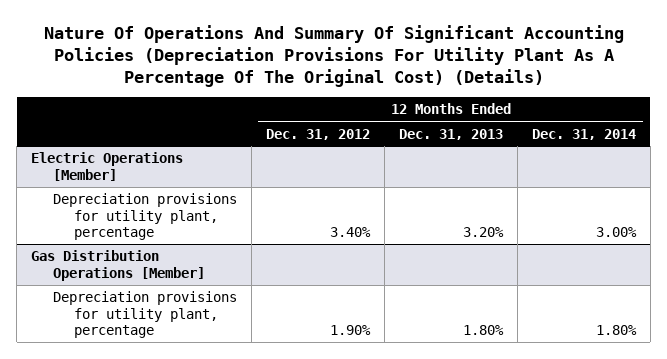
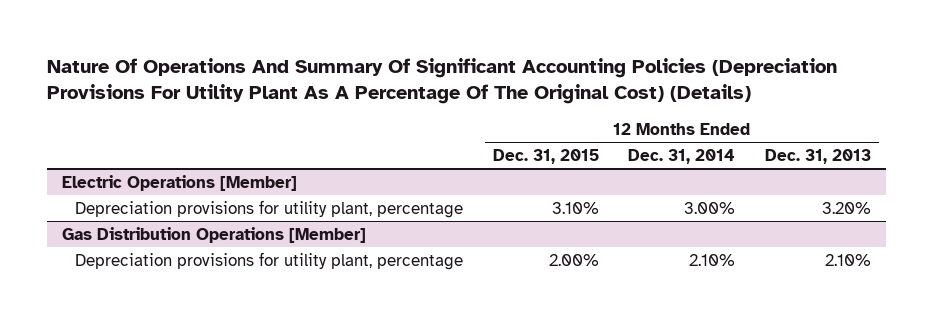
[265,128,370,140] Dec. 31, 2012 -> none
none -> [492,149,599,165] Dec. 31, 2015
[462,325,504,336] 1.80% -> [825,253,872,266] 2.10%
[595,325,637,336] 1.80% -> [689,253,736,266] 2.10%

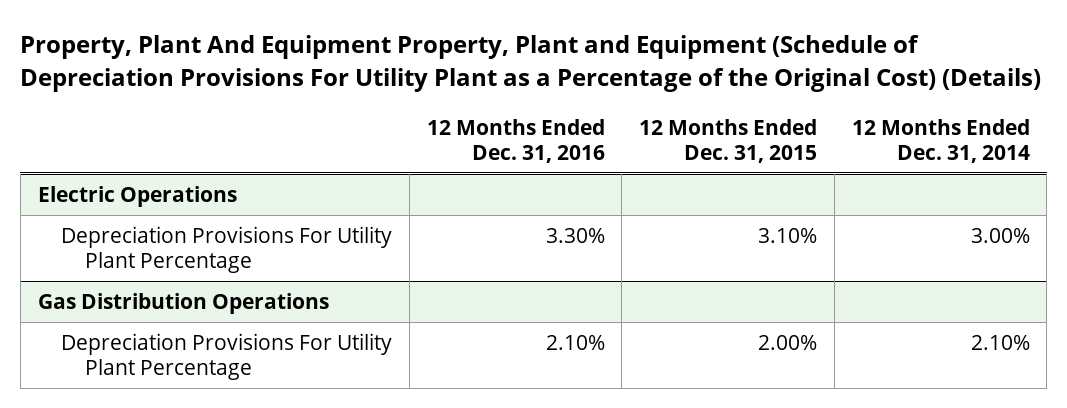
[46,57,837,105] Nature Of Operations And Summary Of Significant Accounting Policies (Depreciation Provisions For Utility Plant As A Percentage Of The Original Cost) (Details) -> [20,35,1042,92] Property, Plant And Equipment Property, Plant and Equipment (Schedule of Depreciation Provisions For Utility Plant as a Percentage of the Original Cost) (Details)
[765,149,872,165] Dec. 31, 2013 -> none
none -> [426,118,605,163] 12 Months Ended Dec. 31, 2016
[61,174,297,191] Electric Operations [Member] -> [37,186,237,208] Electric Operations
[74,199,463,218] Depreciation provisions for utility plant, percentage -> [61,226,393,274] Depreciation Provisions For Utility Plant Percentage
[61,226,366,243] Gas Distribution Operations [Member] -> [37,293,329,315] Gas Distribution Operations
[74,251,463,270] Depreciation provisions for utility plant, percentage -> [61,333,393,381] Depreciation Provisions For Utility Plant Percentage

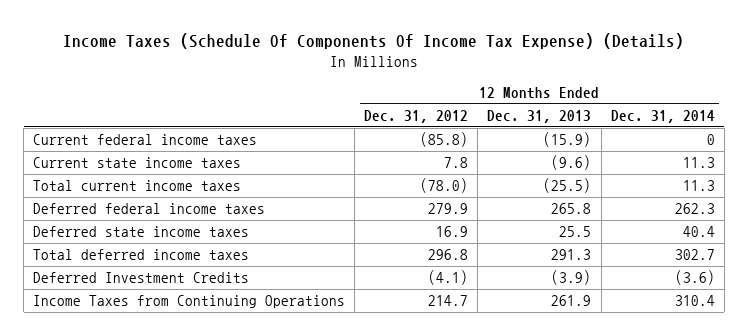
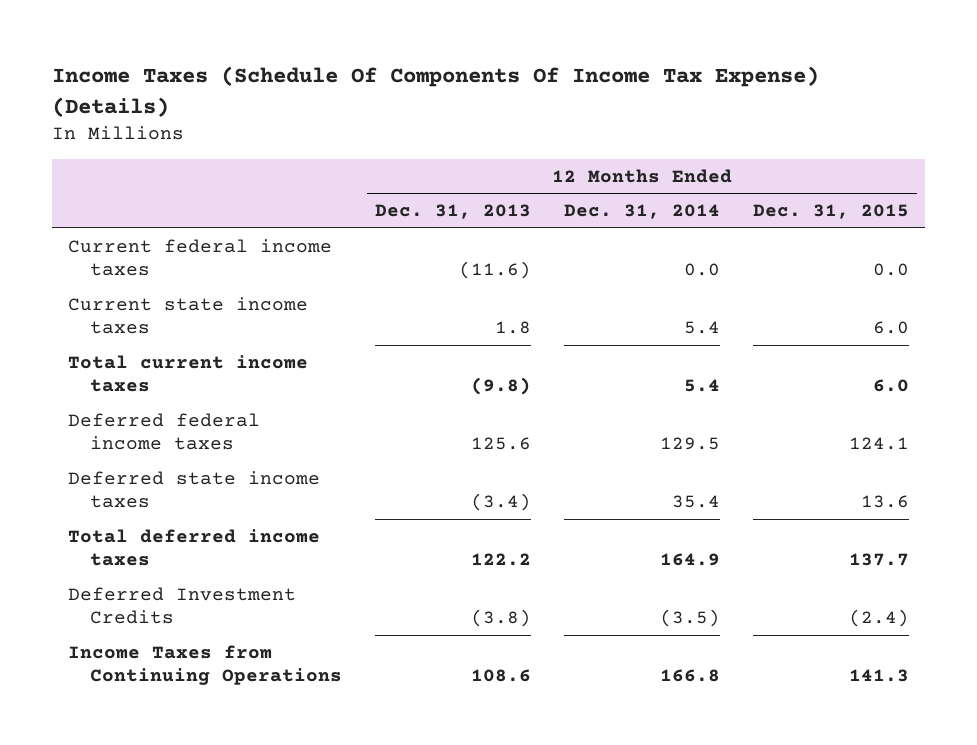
[364,109,469,123] Dec. 31, 2012 -> none
none -> [752,204,909,220] Dec. 31, 2015
[543,132,592,148] (15.9) -> [459,261,532,280] (11.6)
[706,134,715,146] 0 -> [684,263,721,277] 0.0
[551,155,592,171] (9.6) -> [495,321,532,335] 1.8
[682,157,715,169] 11.3 -> [684,321,721,335] 5.4
[543,178,592,194] (25.5) -> [471,377,532,396] (9.8)
[682,180,715,192] 11.3 -> [684,379,721,393] 5.4
[551,203,592,215] 265.8 -> [471,437,532,451] 125.6
[674,203,715,215] 262.3 -> [660,437,721,451] 129.5
[559,226,592,238] 25.5 -> [471,493,532,512] (3.4)
[682,226,715,238] 40.4 -> [672,495,721,509] 35.4
[551,249,592,261] 291.3 -> [471,553,532,567] 122.2
[674,249,715,261] 302.7 -> [660,553,721,567] 164.9
[551,270,592,286] (3.9) -> [471,609,532,628] (3.8)
[674,270,715,286] (3.6) -> [660,609,721,628] (3.5)
[551,295,592,307] 261.9 -> [471,669,532,683] 108.6
[674,295,715,307] 310.4 -> [660,669,721,683] 166.8

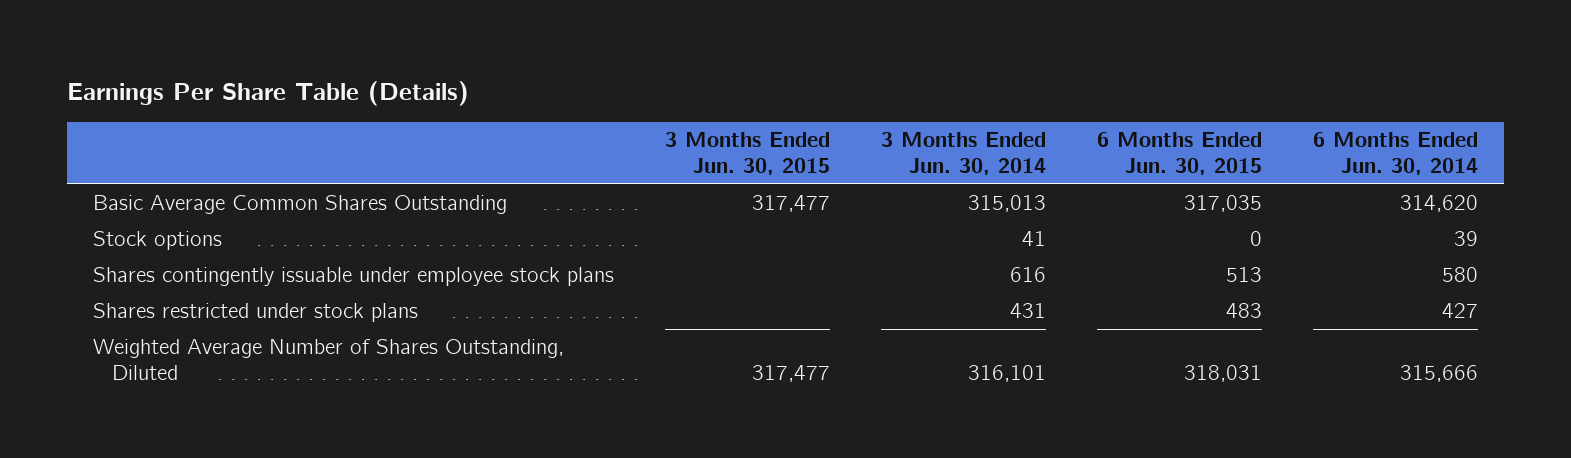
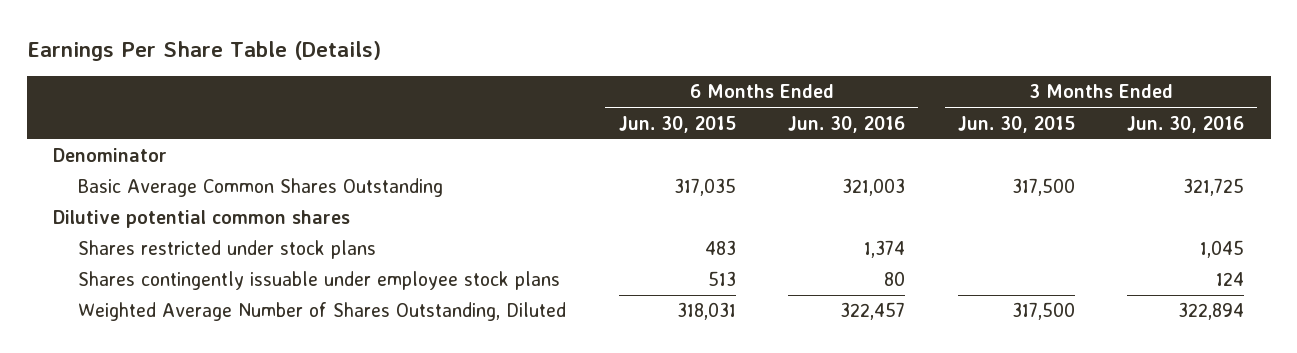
[880,132,1046,176] 3 Months Ended Jun. 30, 2014 -> none
[1313,132,1479,176] 6 Months Ended Jun. 30, 2014 -> none
none -> [788,115,906,133] Jun. 30, 2016
none -> [1127,115,1245,133] Jun. 30, 2016
[92,231,222,251] Stock options -> none
none -> [53,148,168,163] Denominator
[751,195,830,213] 317,477 -> [1011,178,1075,197] 317,500
none -> [53,210,351,229] Dilutive potential common shares
[92,267,614,287] Shares contingently issuable under employee stock plans -> [78,271,561,291] Shares contingently issuable under employee stock plans
[751,365,830,383] 317,477 -> [1011,302,1075,321] 317,500

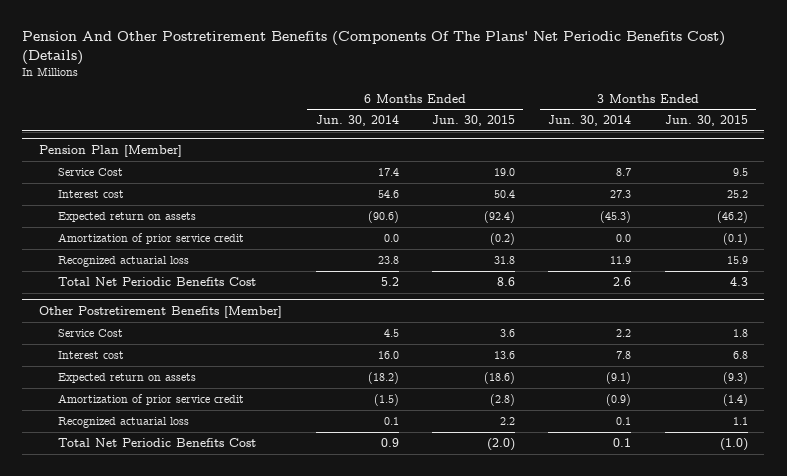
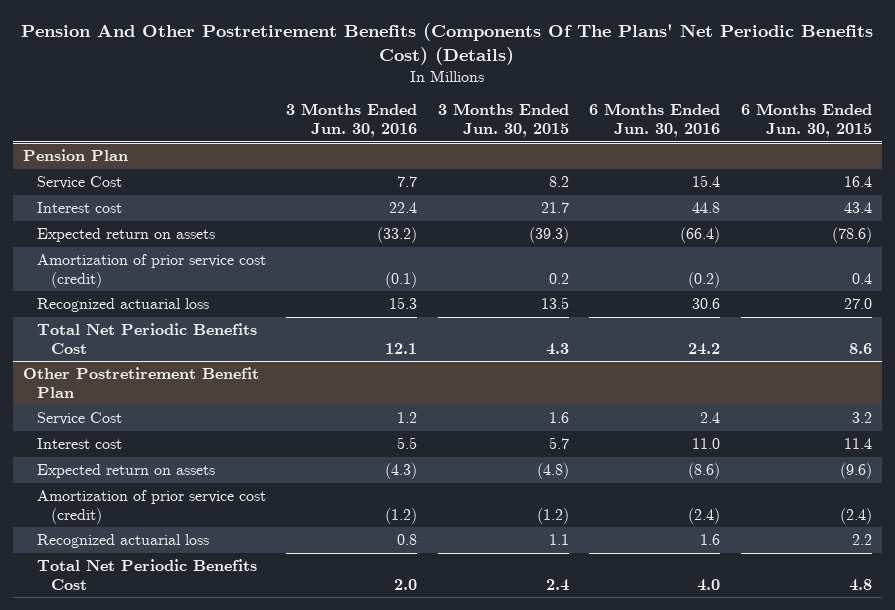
[315,115,399,127] Jun. 30, 2014 -> none
[548,115,632,127] Jun. 30, 2014 -> none
none -> [286,103,418,138] 3 Months Ended Jun. 30, 2016
none -> [589,103,721,138] 6 Months Ended Jun. 30, 2016
[39,144,183,157] Pension Plan [Member] -> [23,149,129,162] Pension Plan
[493,167,515,176] 19.0 -> [843,176,872,188] 16.4
[732,167,748,176] 9.5 -> [548,176,569,188] 8.2
[493,189,515,198] 50.4 -> [843,202,872,214] 43.4
[726,189,748,198] 25.2 -> [540,202,569,214] 21.7
[483,210,515,223] (92.4) -> [831,227,872,244] (78.6)
[716,210,748,223] (46.2) -> [528,227,569,244] (39.3)
[57,232,244,244] Amortization of prior service credit -> [36,254,266,288] Amortization of prior service cost (credit)
[489,232,515,245] (0.2) -> [851,272,872,284] 0.4
[722,232,748,245] (0.1) -> [548,272,569,284] 0.2
[493,255,515,264] 31.8 -> [843,298,872,310] 27.0
[726,255,748,264] 15.9 -> [540,297,569,310] 13.5
[39,305,283,318] Other Postretirement Benefits [Member] -> [23,367,260,398] Other Postretirement Benefit Plan
[499,328,515,337] 3.6 -> [851,412,872,424] 3.2
[732,328,748,337] 1.8 -> [548,412,569,424] 1.6
[493,350,515,359] 13.6 -> [843,438,872,450] 11.4
[732,350,748,359] 6.8 -> [548,437,569,450] 5.7
[483,371,515,384] (18.6) -> [839,463,872,480] (9.6)
[722,371,748,384] (9.3) -> [536,463,569,480] (4.8)
[57,393,244,405] Amortization of prior service credit -> [36,490,266,524] Amortization of prior service cost (credit)
[489,393,515,406] (2.8) -> [839,507,872,524] (2.4)
[722,393,748,406] (1.4) -> [536,507,569,524] (1.2)
[486,437,515,451] (2.0) -> [848,578,872,591] 4.8
[719,437,748,451] (1.0) -> [545,578,569,591] 2.4

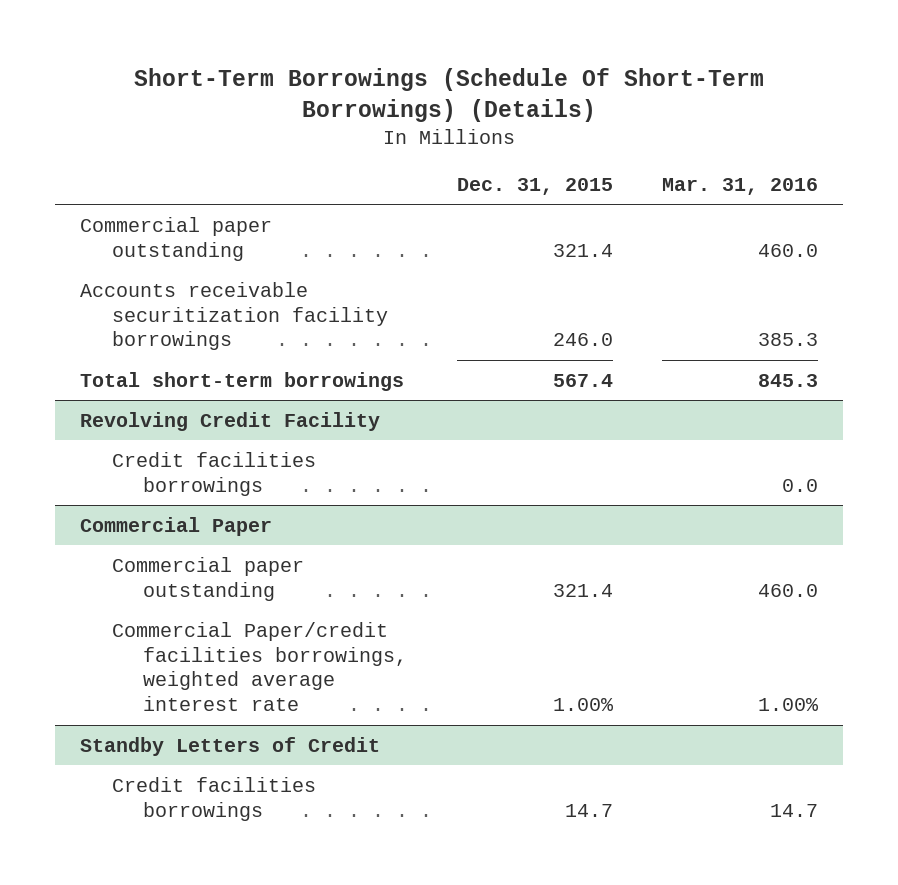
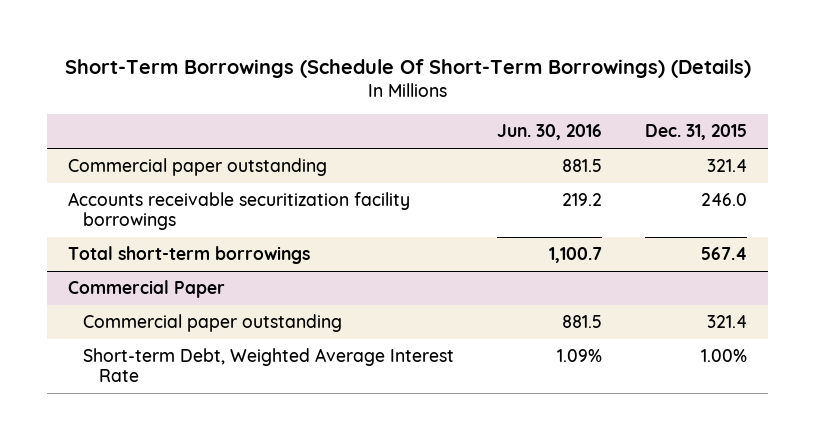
[662,177,819,195] Mar. 31, 2016 -> none
none -> [497,124,603,141] Jun. 30, 2016
[79,411,380,431] Revolving Credit Facility -> none
[111,451,316,496] Credit facilities borrowings -> none
[79,736,380,756] Standby Letters of Credit -> none
[111,776,316,821] Credit facilities borrowings -> none
[111,621,408,712] Commercial Paper/credit facilities borrowings, weighted average interest rate -> [83,348,455,383] Short-term Debt, Weighted Average Interest Rate

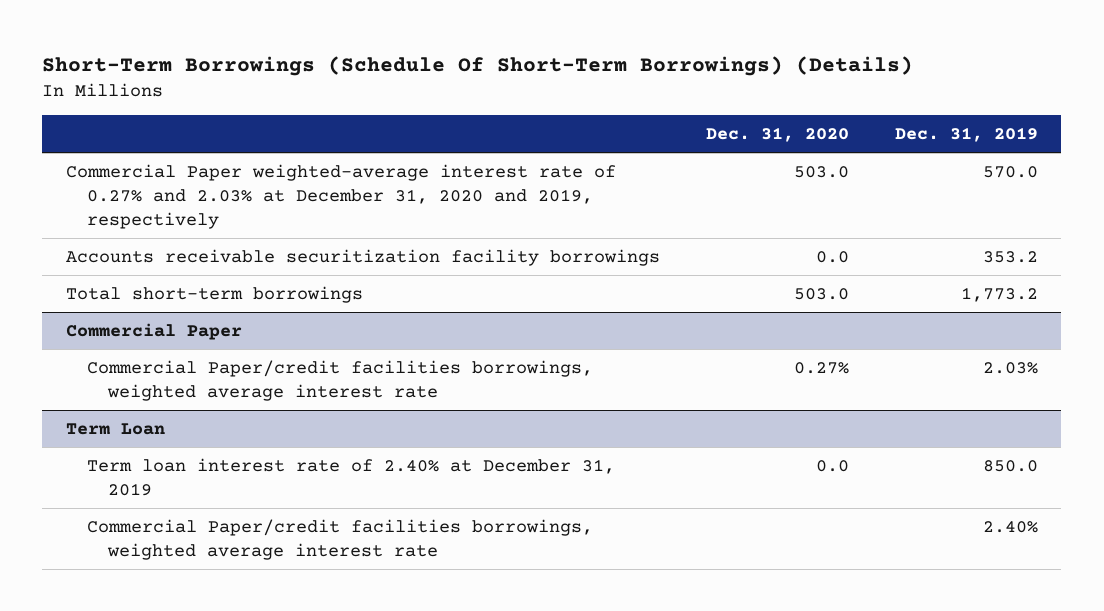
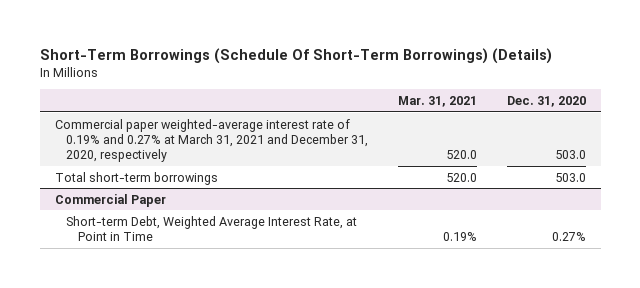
[895,127,1039,143] Dec. 31, 2019 -> none
none -> [398,95,478,107] Mar. 31, 2021
[65,249,660,267] Accounts receivable securitization facility borrowings -> none
[65,164,616,230] Commercial Paper weighted-average interest rate of 0.27% and 2.03% at December 31, 2020 and 2019, respectively -> [54,118,369,163] Commercial paper weighted-average interest rate of 0.19% and 0.27% at March 31, 2021 and December 31, 2020, respectively
[65,423,165,436] Term Loan -> none
[86,458,615,497] Term loan interest rate of 2.40% at December 31, 2019 -> none
[86,519,593,561] Commercial Paper/credit facilities borrowings, weighted average interest rate -> none
[86,360,593,402] Commercial Paper/credit facilities borrowings, weighted average interest rate -> [66,215,358,241] Short-term Debt, Weighted Average Interest Rate, at Point in Time

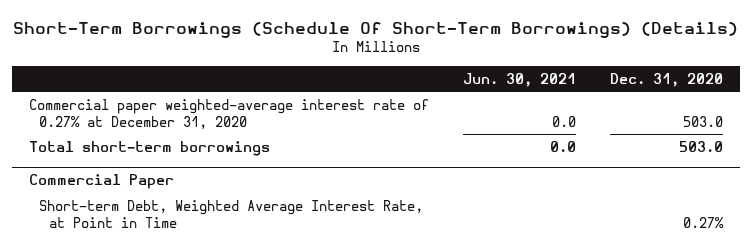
[398,95,478,107] Mar. 31, 2021 -> none
none -> [463,72,577,87] Jun. 30, 2021
[54,118,369,163] Commercial paper weighted-average interest rate of 0.19% and 0.27% at March 31, 2021 and December 31, 2020, respectively -> [29,98,430,129] Commercial paper weighted-average interest rate of 0.27% at December 31, 2020

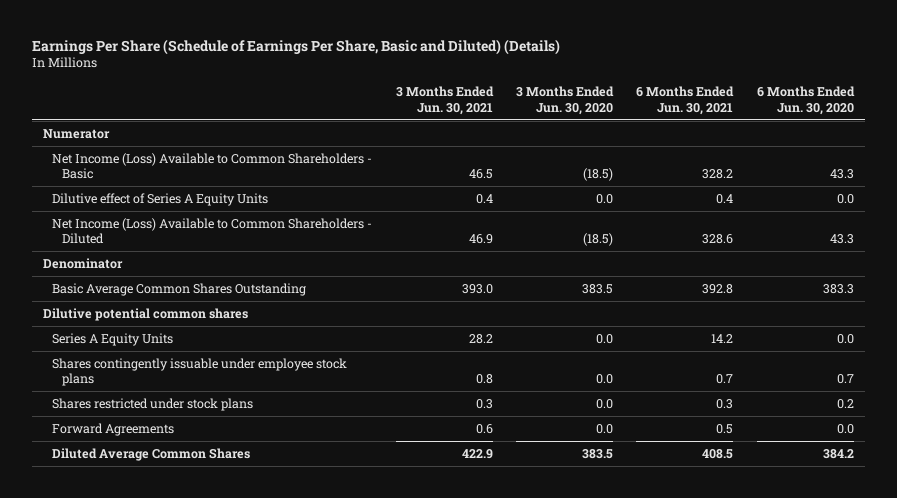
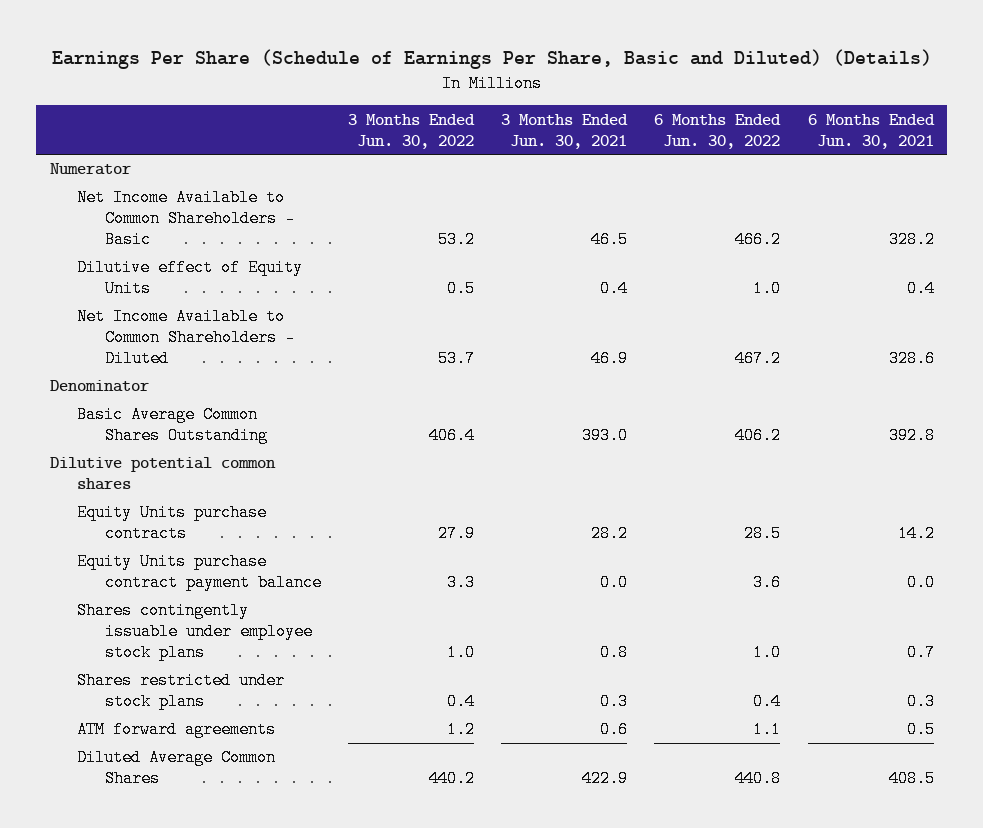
[516,86,615,115] 3 Months Ended Jun. 30, 2020 -> none
[756,86,855,115] 6 Months Ended Jun. 30, 2020 -> none
none -> [347,113,475,149] 3 Months Ended Jun. 30, 2022
none -> [654,113,782,149] 6 Months Ended Jun. 30, 2022
[52,152,373,180] Net Income (Loss) Available to Common Shareholders - Basic -> [77,189,295,248] Net Income Available to Common Shareholders - Basic
[52,192,269,206] Dilutive effect of Series A Equity Units -> [77,259,304,298] Dilutive effect of Equity Units
[52,217,373,245] Net Income (Loss) Available to Common Shareholders - Diluted -> [77,308,295,367] Net Income Available to Common Shareholders - Diluted
[52,332,174,346] Series A Equity Units -> [77,504,268,543] Equity Units purchase contracts
none -> [77,553,322,592] Equity Units purchase contract payment balance
[52,422,175,436] Forward Agreements -> [77,721,277,739] ATM forward agreements

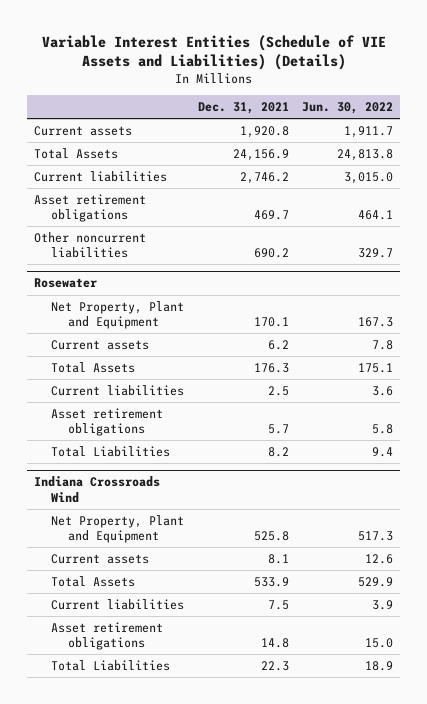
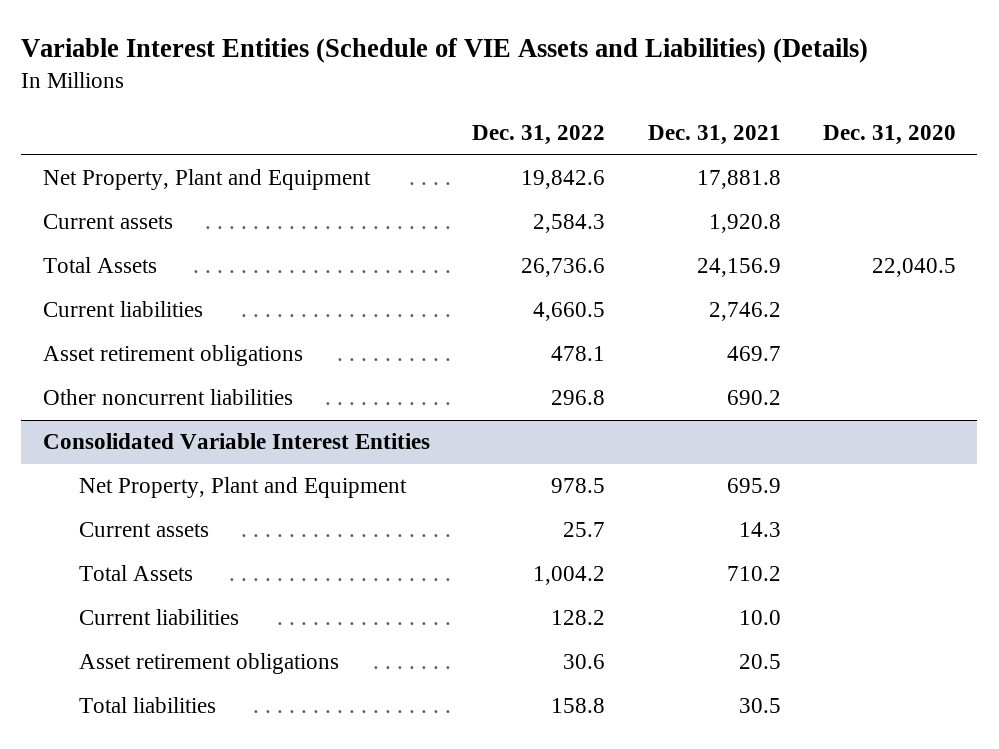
[302,101,394,114] Jun. 30, 2022 -> none
none -> [472,125,606,146] Dec. 31, 2022
none -> [823,125,957,146] Dec. 31, 2020
none -> [42,169,371,191] Net Property, Plant and Equipment
[34,278,98,289] Rosewater -> none
[34,476,161,503] Indiana Crossroads Wind -> none
[51,514,185,544] Net Property, Plant and Equipment -> none
[51,553,150,564] Current assets -> none
[51,575,136,587] Total Assets -> none
[51,598,185,610] Current liabilities -> none
[51,621,164,651] Asset retirement obligations -> none
[51,659,171,671] Total Liabilities -> none
none -> [42,433,430,450] Consolidated Variable Interest Entities
[253,317,289,328] 170.1 -> [726,478,781,494] 695.9
[267,339,289,350] 6.2 -> [738,522,781,538] 14.3
[253,362,289,373] 176.3 -> [726,566,781,582] 710.2
[267,385,289,396] 2.5 -> [738,610,781,626] 10.0
[267,424,289,435] 5.7 -> [738,654,781,670] 20.5
[51,445,171,457] Total Liabilities -> [79,697,217,714] Total liabilities
[267,446,289,457] 8.2 -> [738,698,781,714] 30.5

